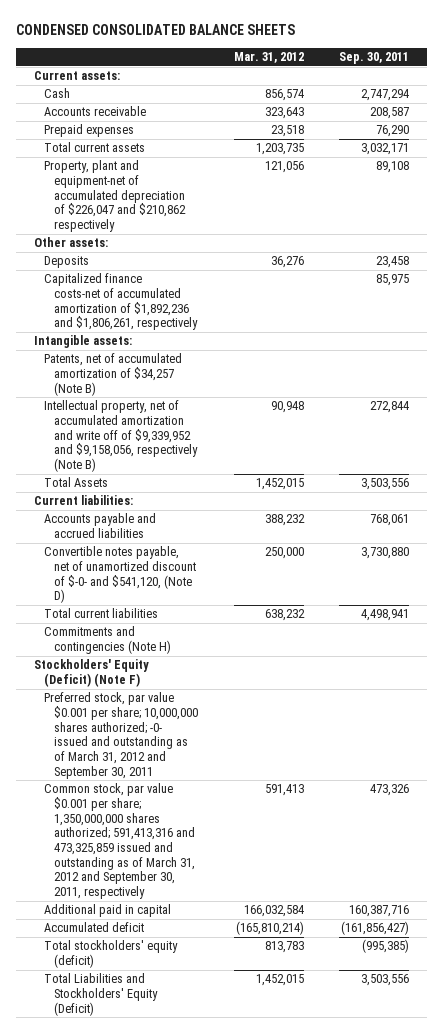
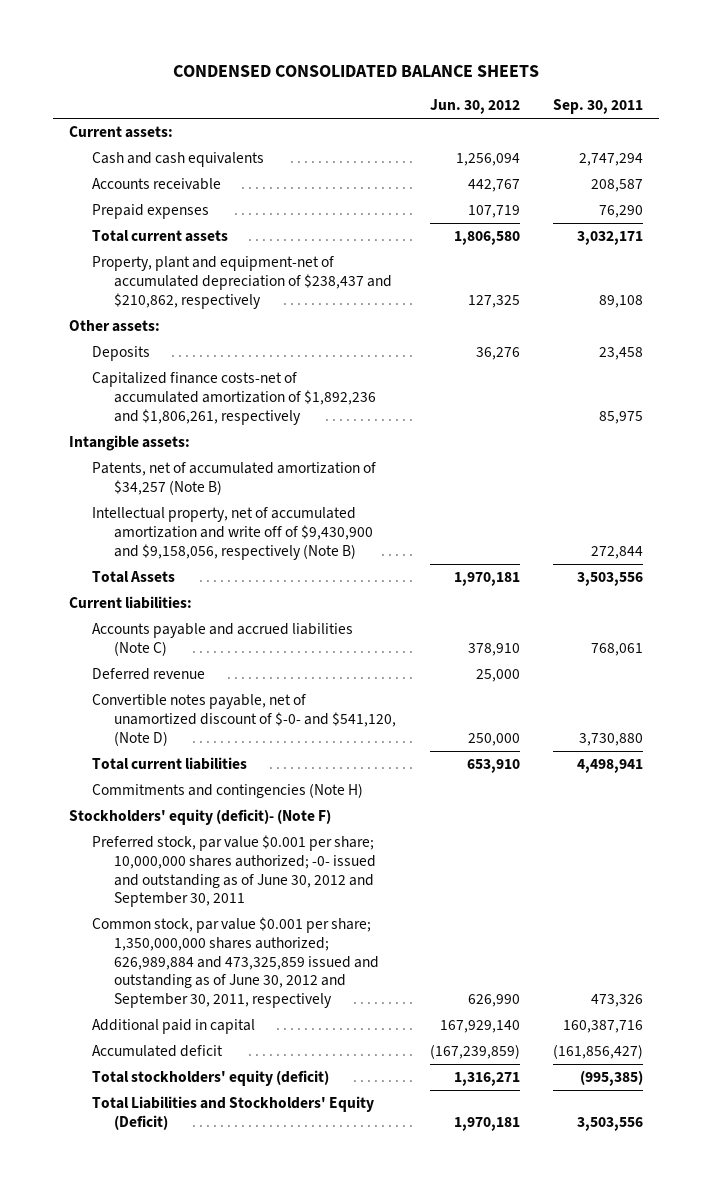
[233,52,304,64] Mar. 31, 2012 -> none
none -> [429,99,520,115] Jun. 30, 2012
[43,88,70,99] Cash -> [91,152,264,168] Cash and cash equivalents
[43,160,186,233] Property, plant and equipment-net of accumulated depreciation of $226,047 and $210,862 respectively -> [91,256,393,309] Property, plant and equipment-net of accumulated depreciation of $238,437 and $210,862, respectively
[43,400,198,473] Intellectual property, net of accumulated amortization and write off of $9,339,952 and $9,158,056, respectively (Note B) -> [91,507,374,560] Intellectual property, net of accumulated amortization and write off of $9,430,900 and $9,158,056, respectively (Note B)
[43,513,156,539] Accounts payable and accrued liabilities -> [91,623,353,657] Accounts payable and accrued liabilities (Note C)
none -> [91,668,205,681] Deferred revenue
[34,659,150,688] Stockholders' Equity (Deficit) (Note F) -> [69,809,332,826] Stockholders' equity (deficit)- (Note F)
[43,692,198,779] Preferred stock, par value $0.001 per share; 10,000,000 shares authorized; -0- issued and outstanding as of March 31, 2012 and September 30, 2011 -> [91,835,377,908] Preferred stock, par value $0.001 per share; 10,000,000 shares authorized; -0- issued and outstanding as of June 30, 2012 and September 30, 2011
[43,783,195,899] Common stock, par value $0.001 per share; 1,350,000,000 shares authorized; 591,413,316 and 473,325,859 issued and outstanding as of March 31, 2012 and September 30, 2011, respectively -> [91,917,380,1009] Common stock, par value $0.001 per share; 1,350,000,000 shares authorized; 626,989,884 and 473,325,859 issued and outstanding as of June 30, 2012 and September 30, 2011, respectively

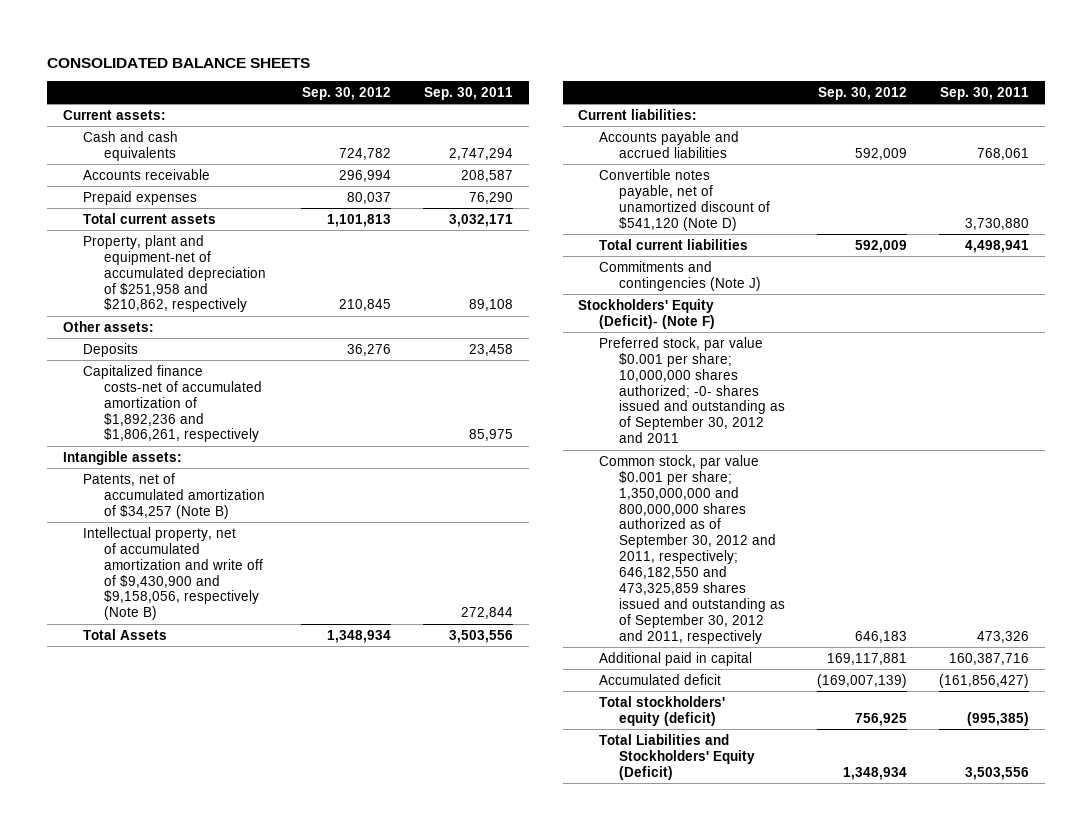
[172,64,539,77] CONDENSED CONSOLIDATED BALANCE SHEETS -> [46,57,310,68] CONSOLIDATED BALANCE SHEETS
[429,99,520,115] Jun. 30, 2012 -> none
none -> [302,86,392,100] Sep. 30, 2012
[91,256,393,309] Property, plant and equipment-net of accumulated depreciation of $238,437 and $210,862, respectively -> [83,234,266,313] Property, plant and equipment-net of accumulated depreciation of $251,958 and $210,862, respectively
[91,668,205,681] Deferred revenue -> none
[91,623,353,657] Accounts payable and accrued liabilities (Note C) -> [598,130,739,158] Accounts payable and accrued liabilities
[91,694,397,746] Convertible notes payable, net of unamortized discount of $-0- and $541,120, (Note D) -> [598,168,771,231] Convertible notes payable, net of unamortized discount of $541,120 (Note D)
[91,783,363,799] Commitments and contingencies (Note H) -> [598,260,762,291] Commitments and contingencies (Note J)
[69,809,332,826] Stockholders' equity (deficit)- (Note F) -> [578,298,715,329] Stockholders' Equity (Deficit)- (Note F)
[91,835,377,908] Preferred stock, par value $0.001 per share; 10,000,000 shares authorized; -0- issued and outstanding as of June 30, 2012 and September 30, 2011 -> [598,336,786,444] Preferred stock, par value $0.001 per share; 10,000,000 shares authorized; -0- shares issued and outstanding as of September 30, 2012 and 2011
[91,917,380,1009] Common stock, par value $0.001 per share; 1,350,000,000 shares authorized; 626,989,884 and 473,325,859 issued and outstanding as of June 30, 2012 and September 30, 2011, respectively -> [598,454,786,645] Common stock, par value $0.001 per share; 1,350,000,000 and 800,000,000 shares authorized as of September 30, 2012 and 2011, respectively; 646,182,550 and 473,325,859 shares issued and outstanding as of September 30, 2012 and 2011, respectively

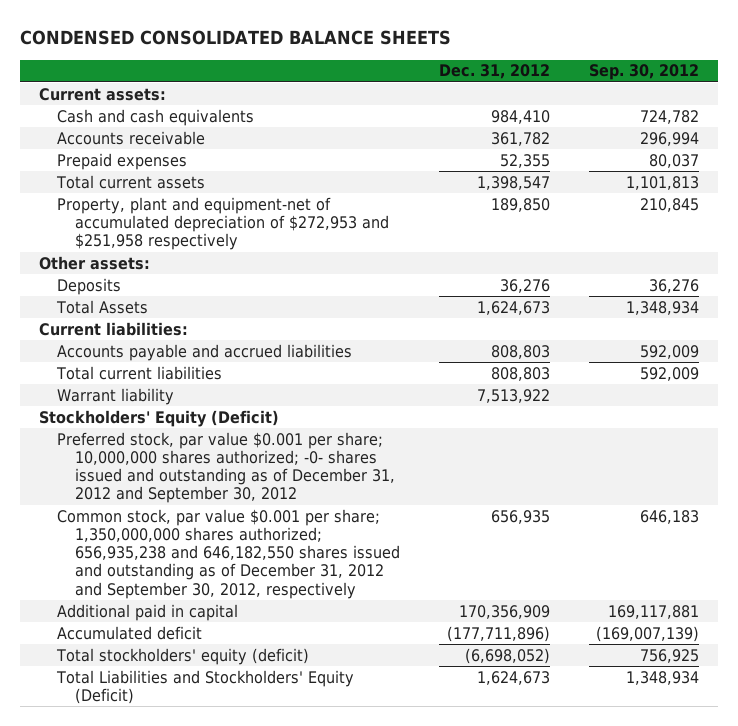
[46,57,310,68] CONSOLIDATED BALANCE SHEETS -> [19,29,451,45] CONDENSED CONSOLIDATED BALANCE SHEETS
[423,86,513,100] Sep. 30, 2011 -> none
none -> [439,64,551,80] Dec. 31, 2012
[83,234,266,313] Property, plant and equipment-net of accumulated depreciation of $251,958 and $210,862, respectively -> [57,196,390,251] Property, plant and equipment-net of accumulated depreciation of $272,953 and $251,958 respectively
[83,364,262,443] Capitalized finance costs-net of accumulated amortization of $1,892,236 and $1,806,261, respectively -> none
[62,450,182,465] Intangible assets: -> none
[83,472,265,519] Patents, net of accumulated amortization of $34,257 (Note B) -> none
[83,526,263,621] Intellectual property, net of accumulated amortization and write off of $9,430,900 and $9,158,056, respectively (Note B) -> none
[598,168,771,231] Convertible notes payable, net of unamortized discount of $541,120 (Note D) -> none
[598,260,762,291] Commitments and contingencies (Note J) -> none
none -> [57,387,175,405] Warrant liability
[578,298,715,329] Stockholders' Equity (Deficit)- (Note F) -> [39,409,280,427] Stockholders' Equity (Deficit)
[598,336,786,444] Preferred stock, par value $0.001 per share; 10,000,000 shares authorized; -0- shares issued and outstanding as of September 30, 2012 and 2011 -> [57,431,396,504] Preferred stock, par value $0.001 per share; 10,000,000 shares authorized; -0- shares issued and outstanding as of December 31, 2012 and September 30, 2012
[598,454,786,645] Common stock, par value $0.001 per share; 1,350,000,000 and 800,000,000 shares authorized as of September 30, 2012 and 2011, respectively; 646,182,550 and 473,325,859 shares issued and outstanding as of September 30, 2012 and 2011, respectively -> [57,508,401,599] Common stock, par value $0.001 per share; 1,350,000,000 shares authorized; 656,935,238 and 646,182,550 shares issued and outstanding as of December 31, 2012 and September 30, 2012, respectively

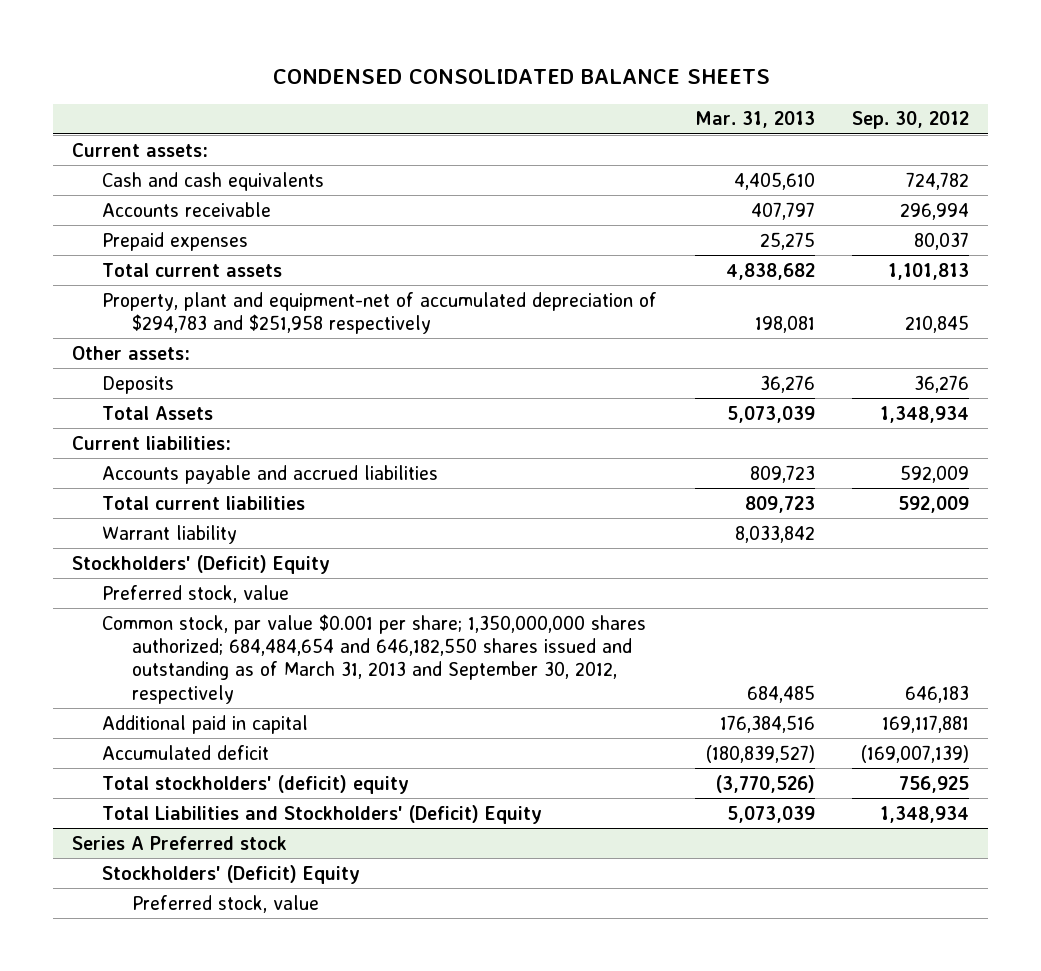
[439,64,551,80] Dec. 31, 2012 -> none
none -> [694,111,815,129] Mar. 31, 2013
[57,196,390,251] Property, plant and equipment-net of accumulated depreciation of $272,953 and $251,958 respectively -> [102,291,658,334] Property, plant and equipment-net of accumulated depreciation of $294,783 and $251,958 respectively
[39,409,280,427] Stockholders' Equity (Deficit) -> [72,554,331,574] Stockholders' (Deficit) Equity
[57,431,396,504] Preferred stock, par value $0.001 per share; 10,000,000 shares authorized; -0- shares issued and outstanding as of December 31, 2012 and September 30, 2012 -> [102,584,290,603] Preferred stock, value
[57,508,401,599] Common stock, par value $0.001 per share; 1,350,000,000 shares authorized; 656,935,238 and 646,182,550 shares issued and outstanding as of December 31, 2012 and September 30, 2012, respectively -> [102,613,647,704] Common stock, par value $0.001 per share; 1,350,000,000 shares authorized; 684,484,654 and 646,182,550 shares issued and outstanding as of March 31, 2013 and September 30, 2012, respectively
[56,647,310,665] Total stockholders' equity (deficit) -> [102,774,410,794] Total stockholders' (deficit) equity
[56,669,355,705] Total Liabilities and Stockholders' Equity (Deficit) -> [102,804,543,824] Total Liabilities and Stockholders' (Deficit) Equity
none -> [72,835,288,850] Series A Preferred stock
none -> [102,864,361,884] Stockholders' (Deficit) Equity
none -> [132,894,320,913] Preferred stock, value

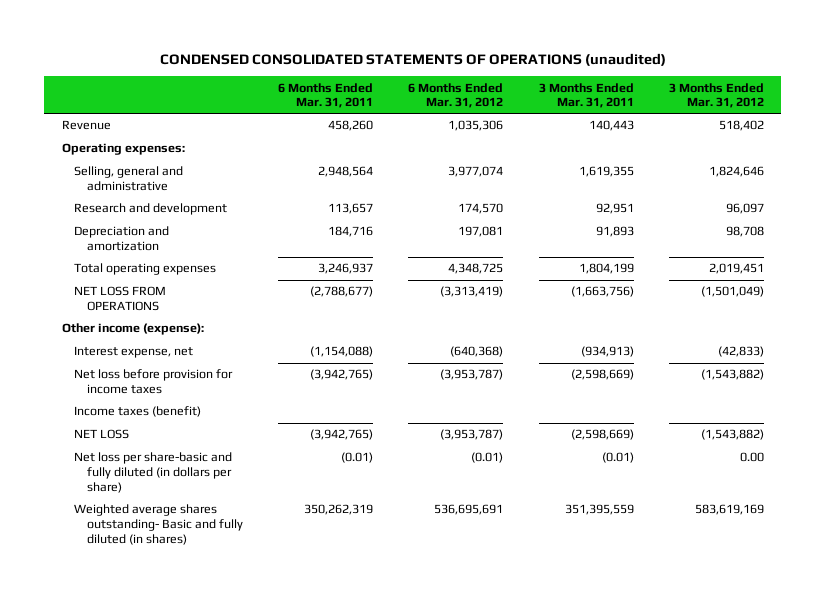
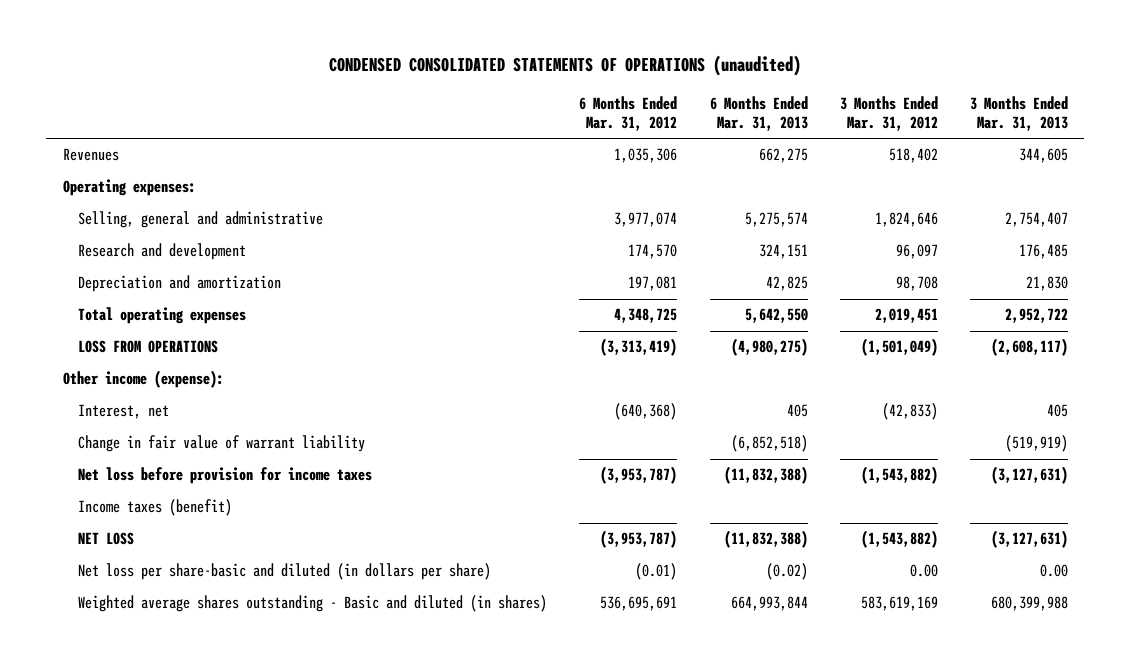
[278,82,374,109] 6 Months Ended Mar. 31, 2011 -> none
[538,82,634,109] 3 Months Ended Mar. 31, 2011 -> none
none -> [709,95,808,131] 6 Months Ended Mar. 31, 2013
none -> [970,95,1069,131] 3 Months Ended Mar. 31, 2013
[61,120,111,131] Revenue -> [62,148,119,162] Revenues
[74,286,167,312] NET LOSS FROM OPERATIONS -> [77,340,218,354] LOSS FROM OPERATIONS
[74,346,194,359] Interest expense, net -> [77,404,169,420] Interest, net
none -> [77,435,365,453] Change in fair value of warrant liability
[74,452,233,493] Net loss per share-basic and fully diluted (in dollars per share) -> [77,563,491,581] Net loss per share-basic and diluted (in dollars per share)
[74,504,243,545] Weighted average shares outstanding- Basic and fully diluted (in shares) -> [77,595,547,613] Weighted average shares outstanding - Basic and diluted (in shares)

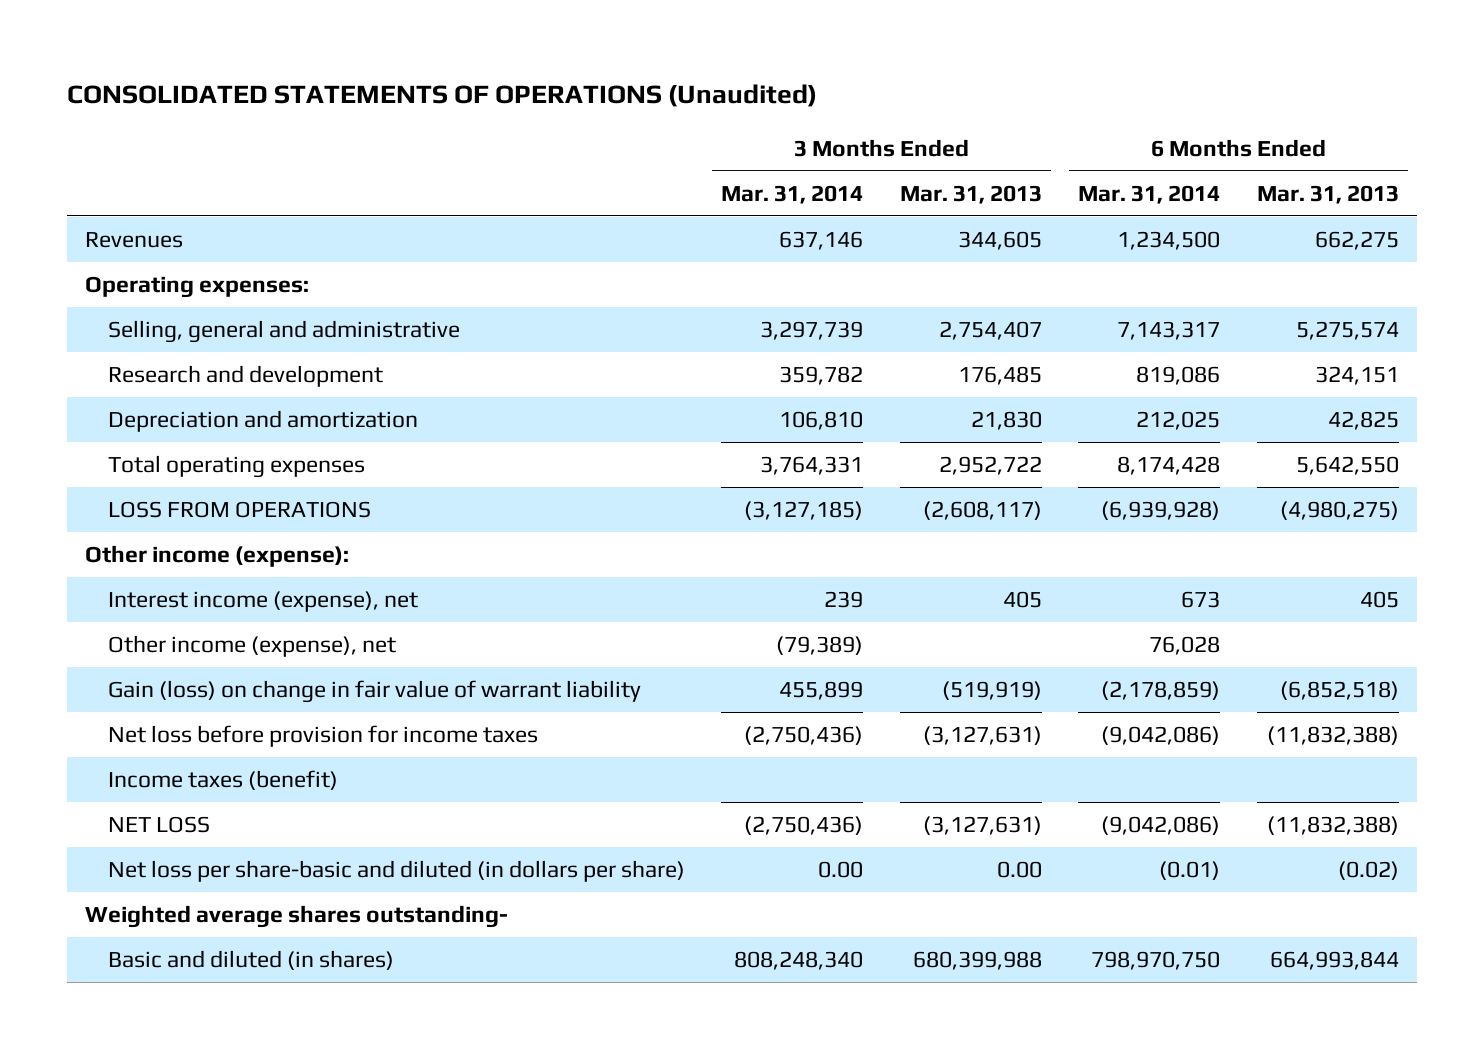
[329,55,802,77] CONDENSED CONSOLIDATED STATEMENTS OF OPERATIONS (unaudited) -> [67,83,818,107] CONSOLIDATED STATEMENTS OF OPERATIONS (Unaudited)
[579,95,678,131] 6 Months Ended Mar. 31, 2012 -> none
[839,95,938,131] 3 Months Ended Mar. 31, 2012 -> none
none -> [721,184,864,204] Mar. 31, 2014
none -> [1078,184,1221,204] Mar. 31, 2014
[77,404,169,420] Interest, net -> [107,590,418,612] Interest income (expense), net
none -> [107,634,396,657] Other income (expense), net
[77,435,365,453] Change in fair value of warrant liability -> [107,679,641,703] Gain (loss) on change in fair value of warrant liability
none -> [85,904,509,928] Weighted average shares outstanding-
[77,595,547,613] Weighted average shares outstanding - Basic and diluted (in shares) -> [107,949,394,970] Basic and diluted (in shares)

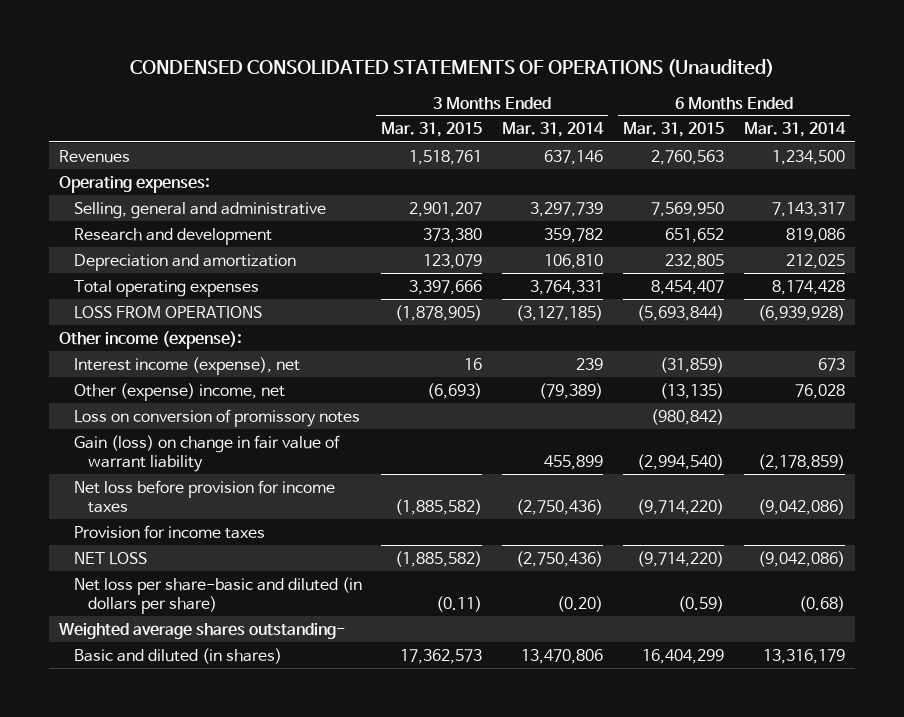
[67,83,818,107] CONSOLIDATED STATEMENTS OF OPERATIONS (Unaudited) -> [129,58,774,77] CONDENSED CONSOLIDATED STATEMENTS OF OPERATIONS (Unaudited)
[899,184,1042,204] Mar. 31, 2013 -> none
[1256,184,1399,204] Mar. 31, 2013 -> none
none -> [381,122,483,138] Mar. 31, 2015
none -> [623,122,725,138] Mar. 31, 2015
[107,634,396,657] Other income (expense), net -> [73,382,285,401] Other (expense) income, net
none -> [73,408,360,427] Loss on conversion of promissory notes
[107,769,338,790] Income taxes (benefit) -> [73,524,265,539] Provision for income taxes
[818,860,864,878] 0.00 -> [557,595,604,612] (0.20)
[1159,860,1221,880] (0.01) -> [799,595,846,612] (0.68)
[734,950,864,970] 808,248,340 -> [521,648,604,664] 13,470,806
[1091,950,1221,970] 798,970,750 -> [763,648,846,664] 13,316,179

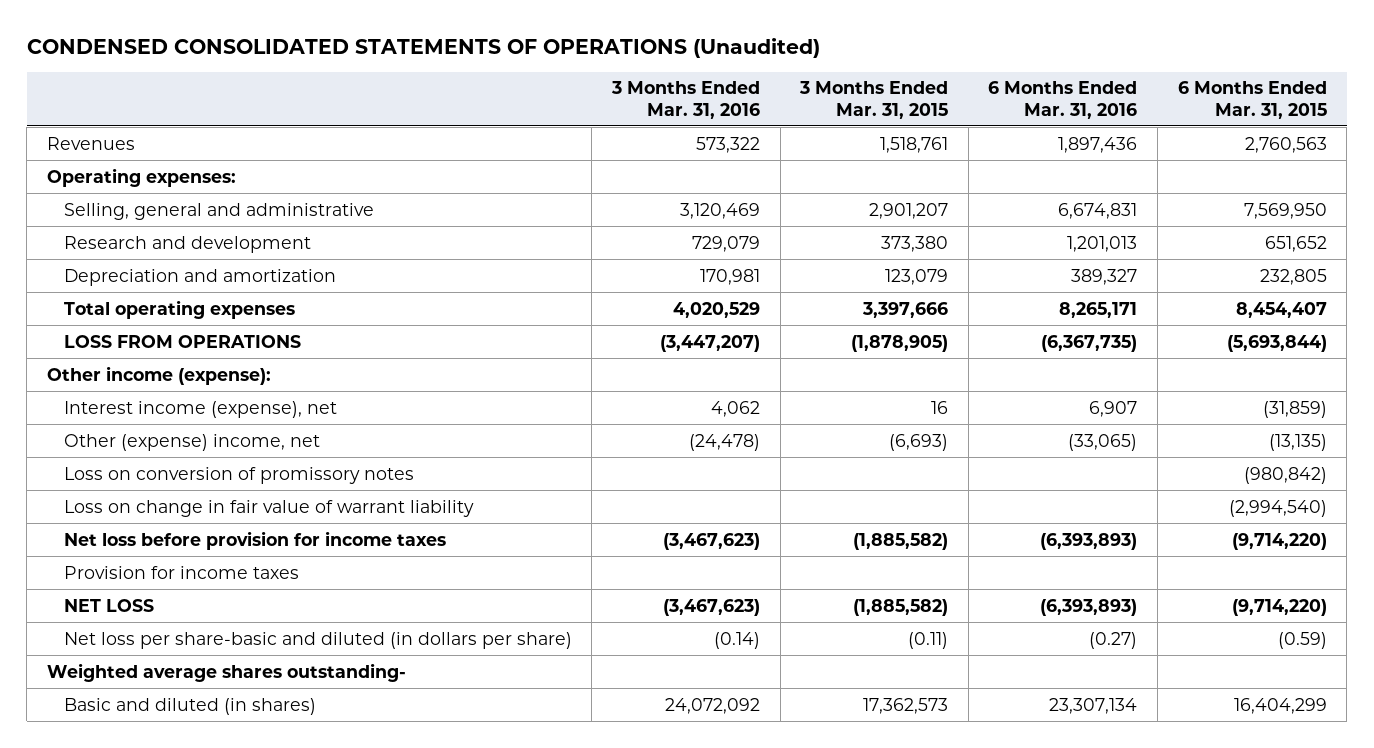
[502,122,605,138] Mar. 31, 2014 -> none
[744,122,847,138] Mar. 31, 2014 -> none
none -> [610,81,760,119] 3 Months Ended Mar. 31, 2016
none -> [988,81,1138,119] 6 Months Ended Mar. 31, 2016
[73,434,340,472] Gain (loss) on change in fair value of warrant liability -> [63,499,474,517] Loss on change in fair value of warrant liability

